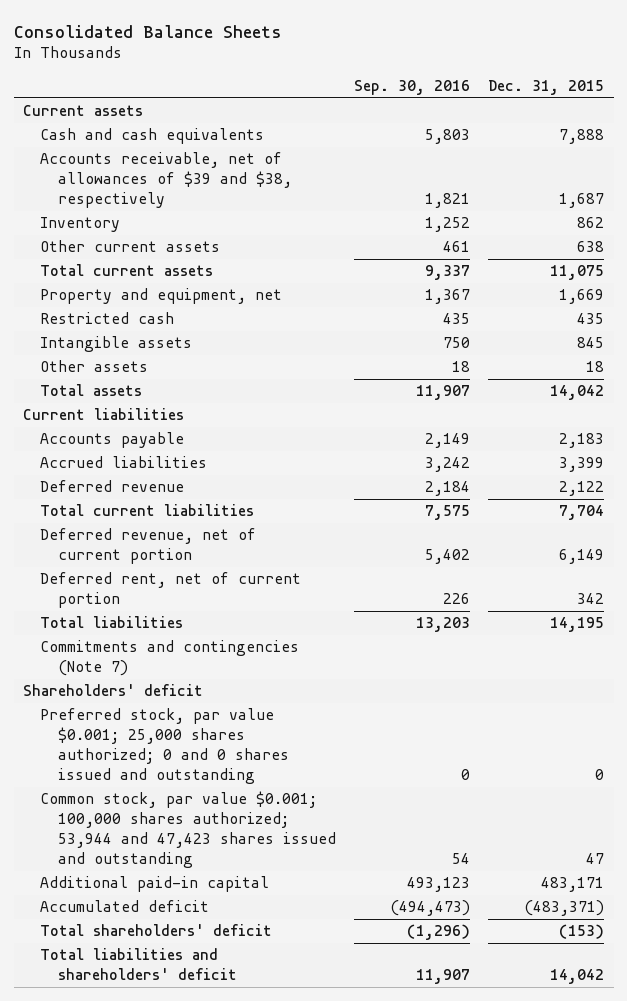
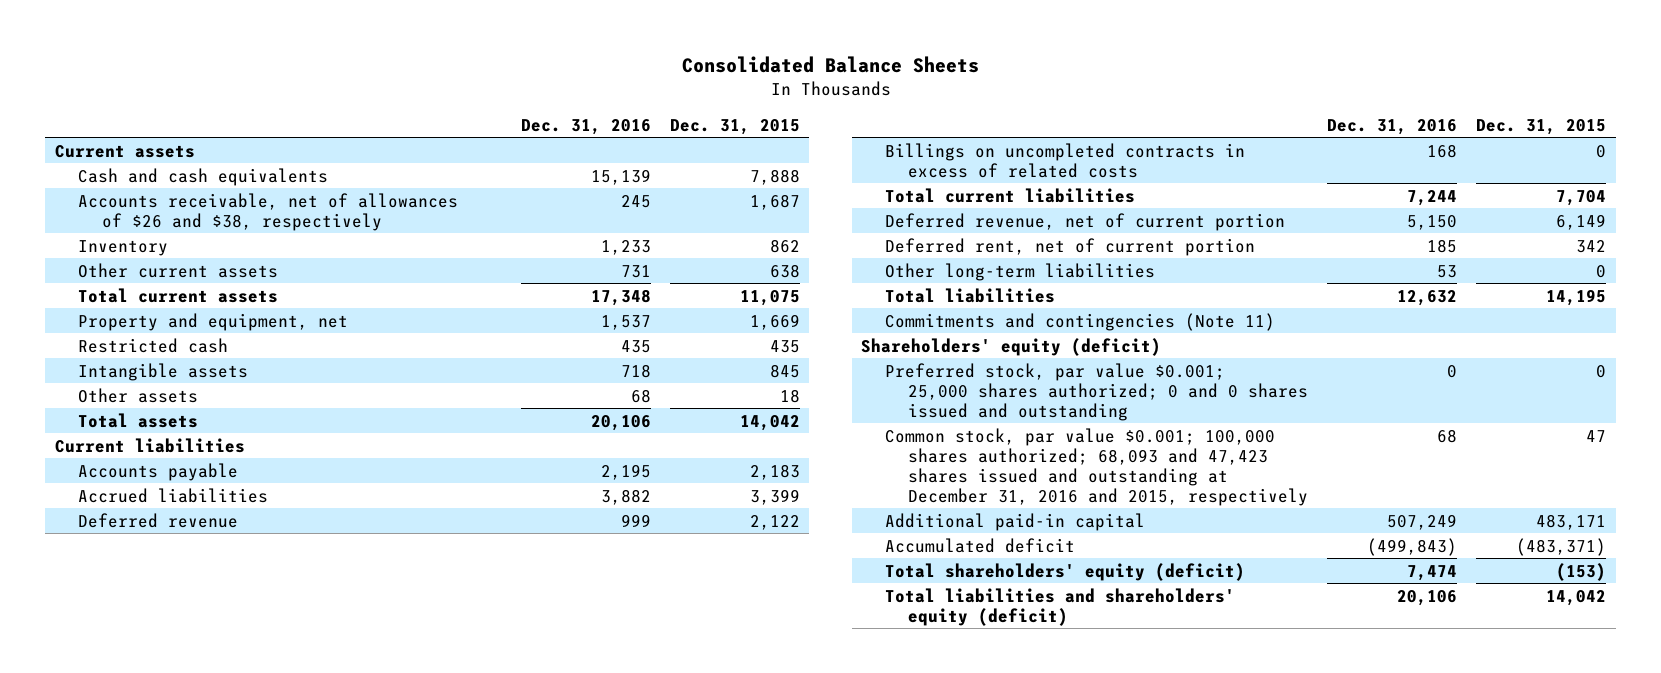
[354,80,471,96] Sep. 30, 2016 -> none
none -> [520,118,651,135] Dec. 31, 2016
[40,152,292,209] Accounts receivable, net of allowances of $39 and $38, respectively -> [78,192,459,231] Accounts receivable, net of allowances of $26 and $38, respectively
none -> [884,142,1245,178] Billings on uncompleted contracts in excess of related costs
none -> [884,262,1155,281] Other long-term liabilities
[40,640,300,677] Commitments and contingencies (Note 7) -> [884,312,1275,331] Commitments and contingencies (Note 11)
[22,684,203,697] Shareholders' deficit -> [861,337,1162,356] Shareholders' equity (deficit)
[40,791,336,869] Common stock, par value $0.001; 100,000 shares authorized; 53,944 and 47,423 shares issued and outstanding -> [884,427,1309,506] Common stock, par value $0.001; 100,000 shares authorized; 68,093 and 47,423 shares issued and outstanding at December 31, 2016 and 2015, respectively
[40,924,273,937] Total shareholders' deficit -> [884,562,1245,581] Total shareholders' equity (deficit)
[40,948,237,981] Total liabilities and shareholders' deficit -> [884,587,1235,626] Total liabilities and shareholders' equity (deficit)

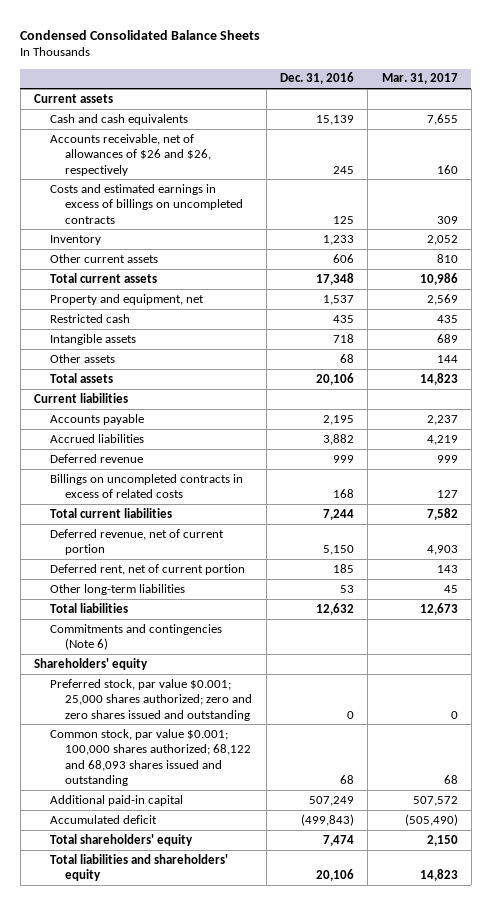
[681,55,979,73] Consolidated Balance Sheets -> [20,29,261,40] Condensed Consolidated Balance Sheets
[669,118,800,135] Dec. 31, 2015 -> none
none -> [381,73,458,85] Mar. 31, 2017
[78,192,459,231] Accounts receivable, net of allowances of $26 and $38, respectively -> [49,133,212,176] Accounts receivable, net of allowances of $26 and $26, respectively
none -> [49,183,244,224] Costs and estimated earnings in excess of billings on uncompleted contracts
[620,264,651,278] 731 -> [332,253,354,263] 606
[884,312,1275,331] Commitments and contingencies (Note 11) -> [49,623,222,651] Commitments and contingencies (Note 6)
[861,337,1162,356] Shareholders' equity (deficit) -> [34,657,149,670] Shareholders' equity
[884,362,1309,421] Preferred stock, par value $0.001; 25,000 shares authorized; 0 and 0 shares issued and outstanding -> [49,678,253,721] Preferred stock, par value $0.001; 25,000 shares authorized; zero and zero shares issued and outstanding
[884,427,1309,506] Common stock, par value $0.001; 100,000 shares authorized; 68,093 and 47,423 shares issued and outstanding at December 31, 2016 and 2015, respectively -> [49,728,252,786] Common stock, par value $0.001; 100,000 shares authorized; 68,122 and 68,093 shares issued and outstanding
[884,562,1245,581] Total shareholders' equity (deficit) -> [49,833,193,846] Total shareholders' equity
[884,587,1235,626] Total liabilities and shareholders' equity (deficit) -> [49,853,228,882] Total liabilities and shareholders' equity

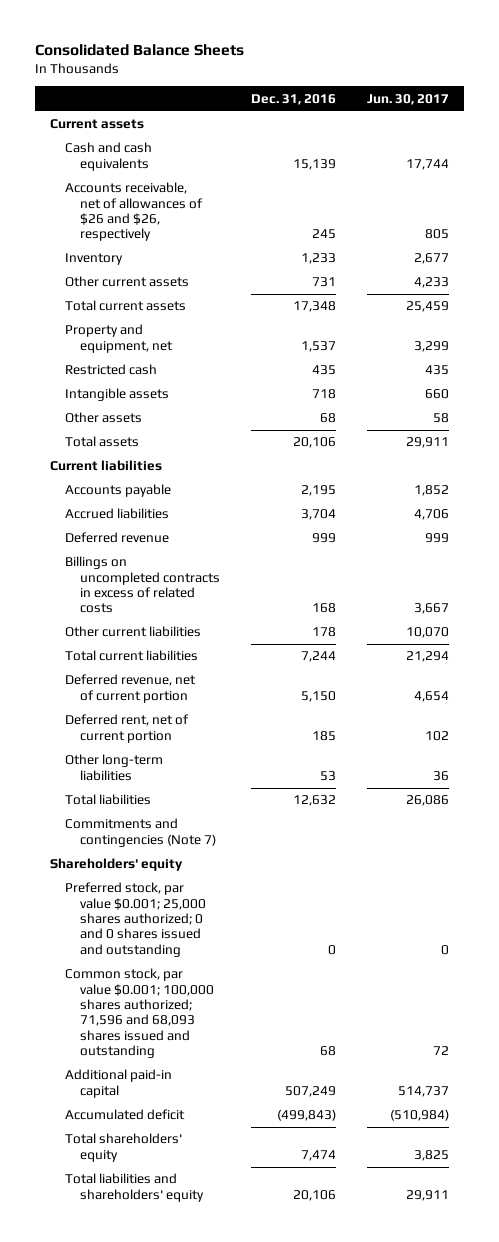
[20,29,261,40] Condensed Consolidated Balance Sheets -> [34,44,244,57] Consolidated Balance Sheets
[381,73,458,85] Mar. 31, 2017 -> none
none -> [366,93,449,105] Jun. 30, 2017
[49,183,244,224] Costs and estimated earnings in excess of billings on uncompleted contracts -> none
[332,253,354,263] 606 -> [312,277,337,288] 731
[322,433,354,445] 3,882 -> [301,509,337,521] 3,704
none -> [65,626,202,638] Other current liabilities
[49,623,222,651] Commitments and contingencies (Note 6) -> [65,818,217,847] Commitments and contingencies (Note 7)
[49,678,253,721] Preferred stock, par value $0.001; 25,000 shares authorized; zero and zero shares issued and outstanding -> [65,882,207,957] Preferred stock, par value $0.001; 25,000 shares authorized; 0 and 0 shares issued and outstanding
[49,728,252,786] Common stock, par value $0.001; 100,000 shares authorized; 68,122 and 68,093 shares issued and outstanding -> [65,968,215,1059] Common stock, par value $0.001; 100,000 shares authorized; 71,596 and 68,093 shares issued and outstanding

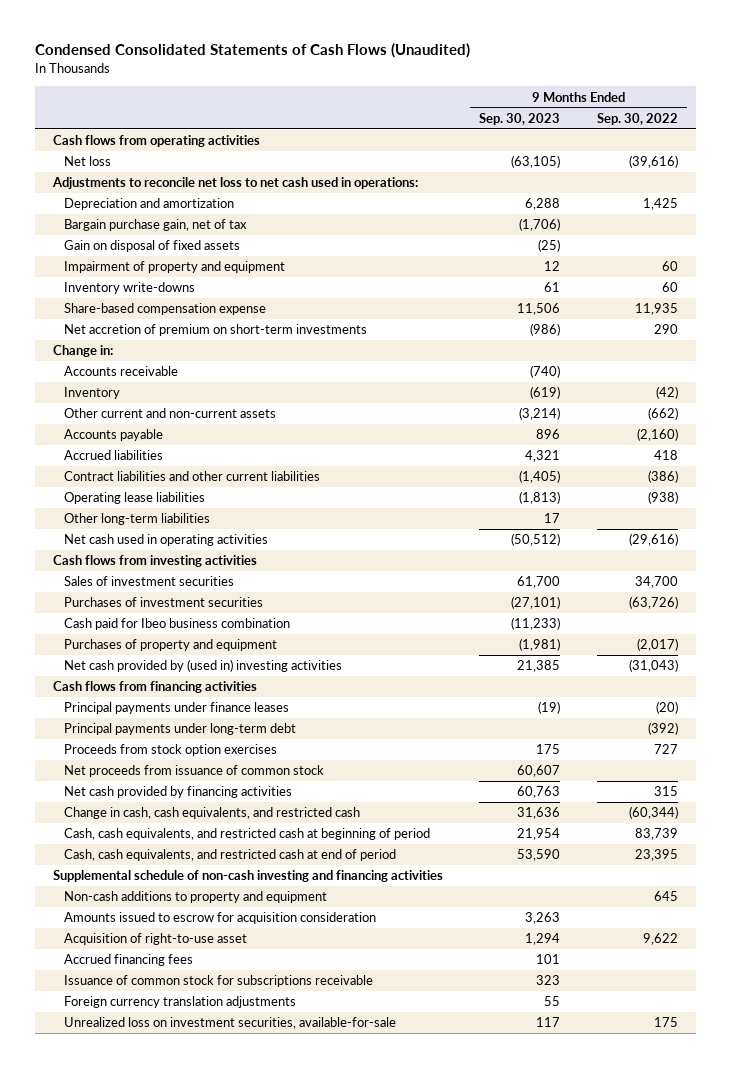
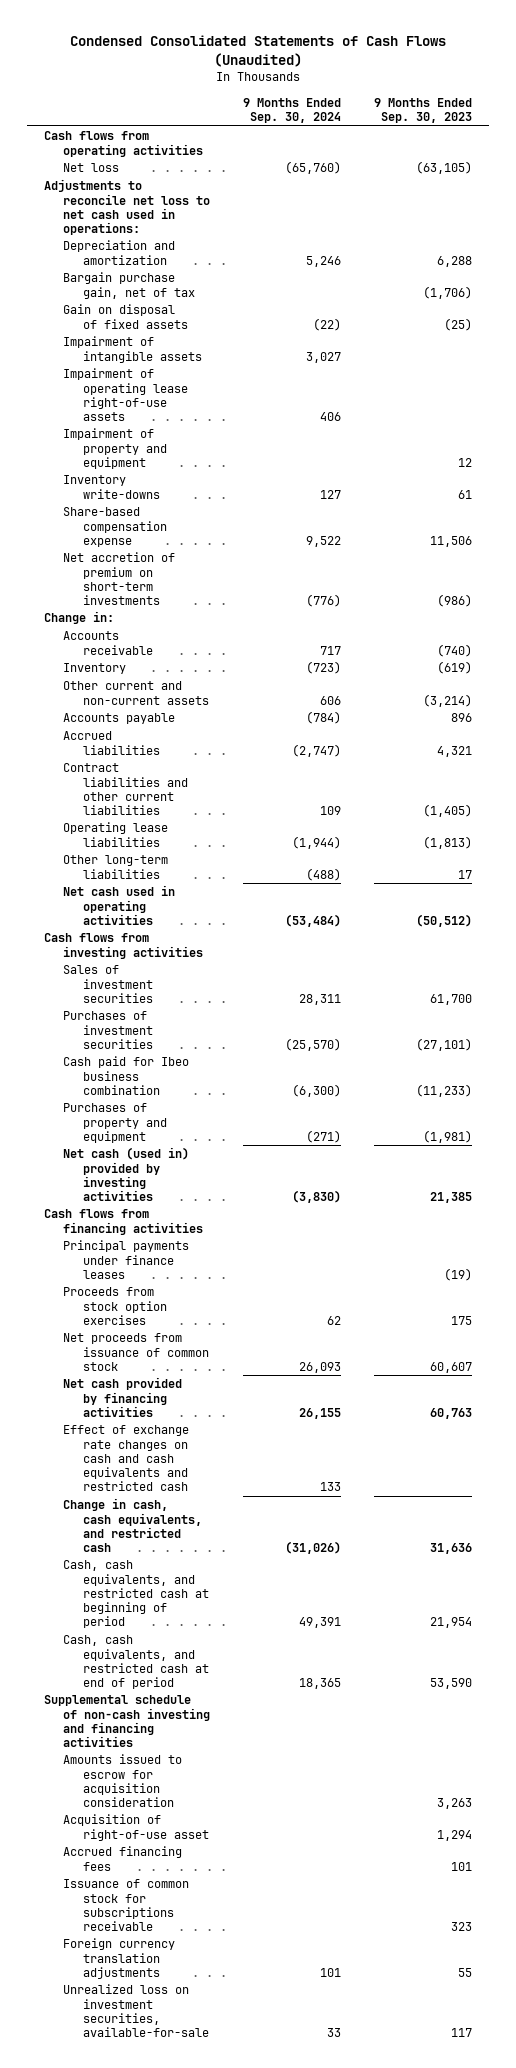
[596,112,678,125] Sep. 30, 2022 -> none
none -> [243,98,342,124] 9 Months Ended Sep. 30, 2024
none -> [63,336,202,363] Impairment of intangible assets
none -> [63,368,188,421] Impairment of operating lease right-of-use assets
[63,659,342,673] Net cash provided by (used in) investing activities -> [63,1147,190,1201] Net cash (used in) provided by investing activities
[63,723,296,736] Principal payments under long-term debt -> none
none -> [63,1425,190,1492] Effect of exchange rate changes on cash and cash equivalents and restricted cash
[63,891,327,904] Non-cash additions to property and equipment -> none
[63,933,247,946] Acquisition of right-to-use asset -> [63,1814,209,1841] Acquisition of right-of-use asset

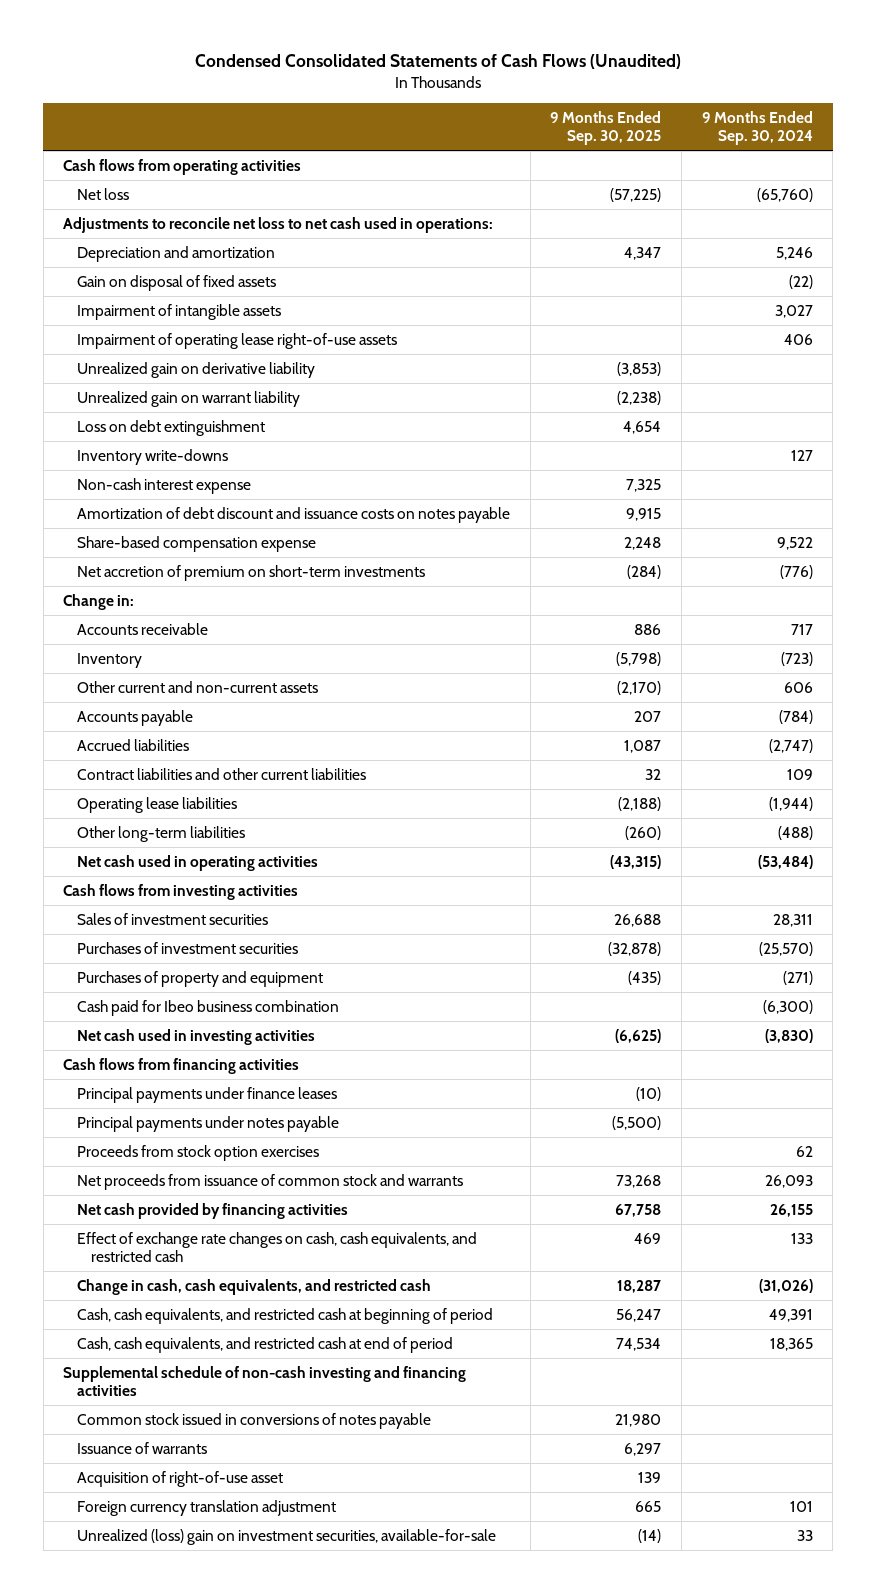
[374,98,473,124] 9 Months Ended Sep. 30, 2023 -> none
none -> [550,110,662,146] 9 Months Ended Sep. 30, 2025
[63,272,195,299] Bargain purchase gain, net of tax -> none
[63,428,167,469] Impairment of property and equipment -> none
none -> [77,361,316,378] Unrealized gain on derivative liability
none -> [77,390,301,407] Unrealized gain on warrant liability
none -> [77,419,266,436] Loss on debt extinguishment
none -> [77,477,252,494] Non-cash interest expense
none -> [77,506,511,523] Amortization of debt discount and issuance costs on notes payable
[63,1056,190,1095] Cash paid for Ibeo business combination -> [77,999,340,1016] Cash paid for Ibeo business combination
[63,1147,190,1201] Net cash (used in) provided by investing activities -> [77,1028,316,1045] Net cash used in investing activities
none -> [77,1115,340,1132] Principal payments under notes payable
[63,1333,209,1371] Net proceeds from issuance of common stock -> [77,1173,464,1190] Net proceeds from issuance of common stock and warrants
[63,1425,190,1492] Effect of exchange rate changes on cash and cash equivalents and restricted cash -> [77,1231,478,1263] Effect of exchange rate changes on cash, cash equivalents, and restricted cash
[63,1754,183,1807] Amounts issued to escrow for acquisition consideration -> none
none -> [77,1412,432,1429] Common stock issued in conversions of notes payable
none -> [77,1441,208,1454] Issuance of warrants
[63,1846,183,1871] Accrued financing fees -> none
[63,1879,190,1931] Issuance of common stock for subscriptions receivable -> none
[63,1938,176,1979] Foreign currency translation adjustments -> [77,1499,337,1516] Foreign currency translation adjustment
[63,1984,209,2037] Unrealized loss on investment securities, available-for-sale -> [77,1528,497,1545] Unrealized (loss) gain on investment securities, available-for-sale

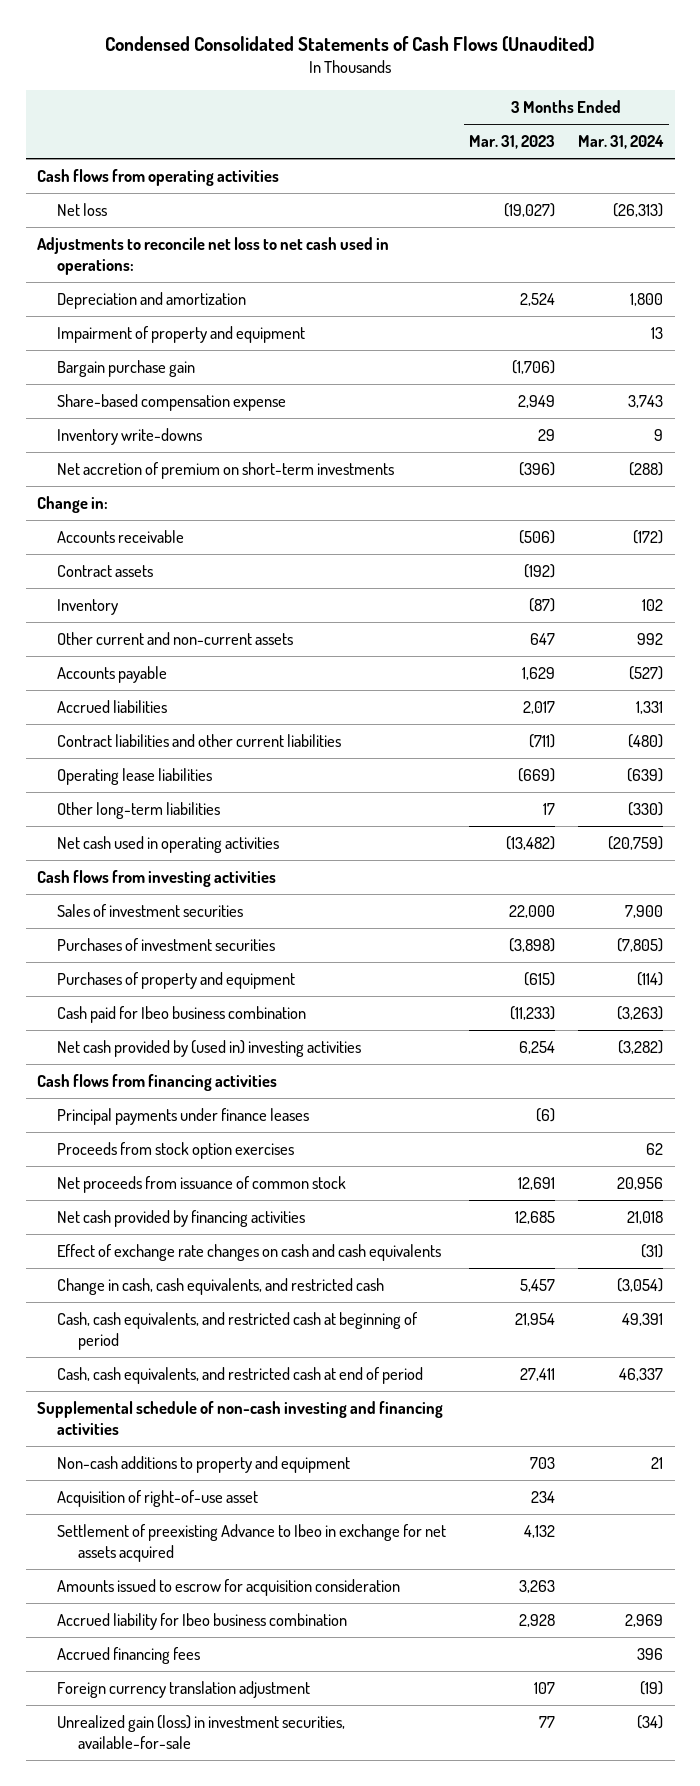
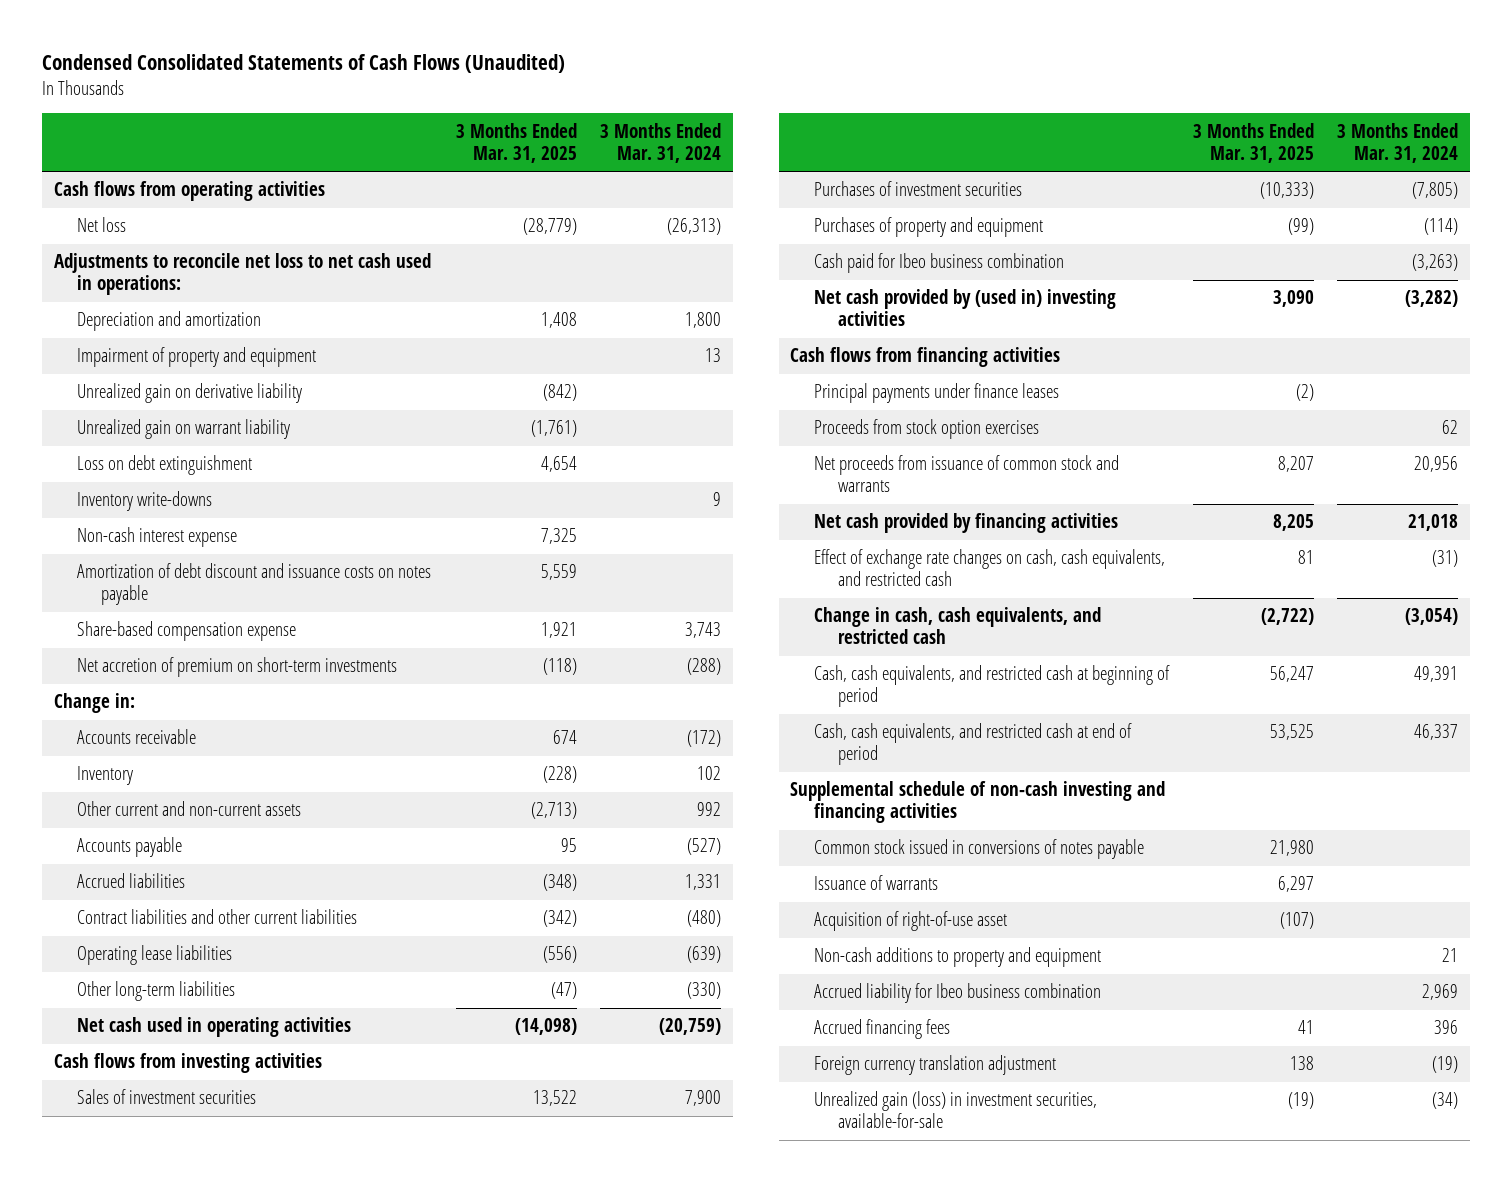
[469,135,556,150] Mar. 31, 2023 -> none
none -> [455,122,577,163] 3 Months Ended Mar. 31, 2025
[57,360,196,378] Bargain purchase gain -> none
none -> [77,383,303,404] Unrealized gain on derivative liability
none -> [77,419,291,440] Unrealized gain on warrant liability
none -> [77,455,253,476] Loss on debt extinguishment
none -> [77,527,238,548] Non-cash interest expense
none -> [77,563,432,606] Amortization of debt discount and issuance costs on notes payable
[57,394,287,412] Share-based compensation expense -> [77,621,297,642] Share-based compensation expense
[57,565,154,578] Contract assets -> none
[57,1176,347,1194] Net proceeds from issuance of common stock -> [814,455,1120,493] Net proceeds from issuance of common stock and warrants
[57,1244,442,1262] Effect of exchange rate changes on cash and cash equivalents -> [814,549,1166,587] Effect of exchange rate changes on cash, cash equivalents, and restricted cash
none -> [814,839,1145,860] Common stock issued in conversions of notes payable
none -> [814,875,939,891] Issuance of warrants
[57,1524,447,1563] Settlement of preexisting Advance to Ibeo in exchange for net assets acquired -> none
[57,1579,401,1597] Amounts issued to escrow for acquisition consideration -> none
[57,1456,351,1474] Non-cash additions to property and equipment -> [814,947,1102,968] Non-cash additions to property and equipment

